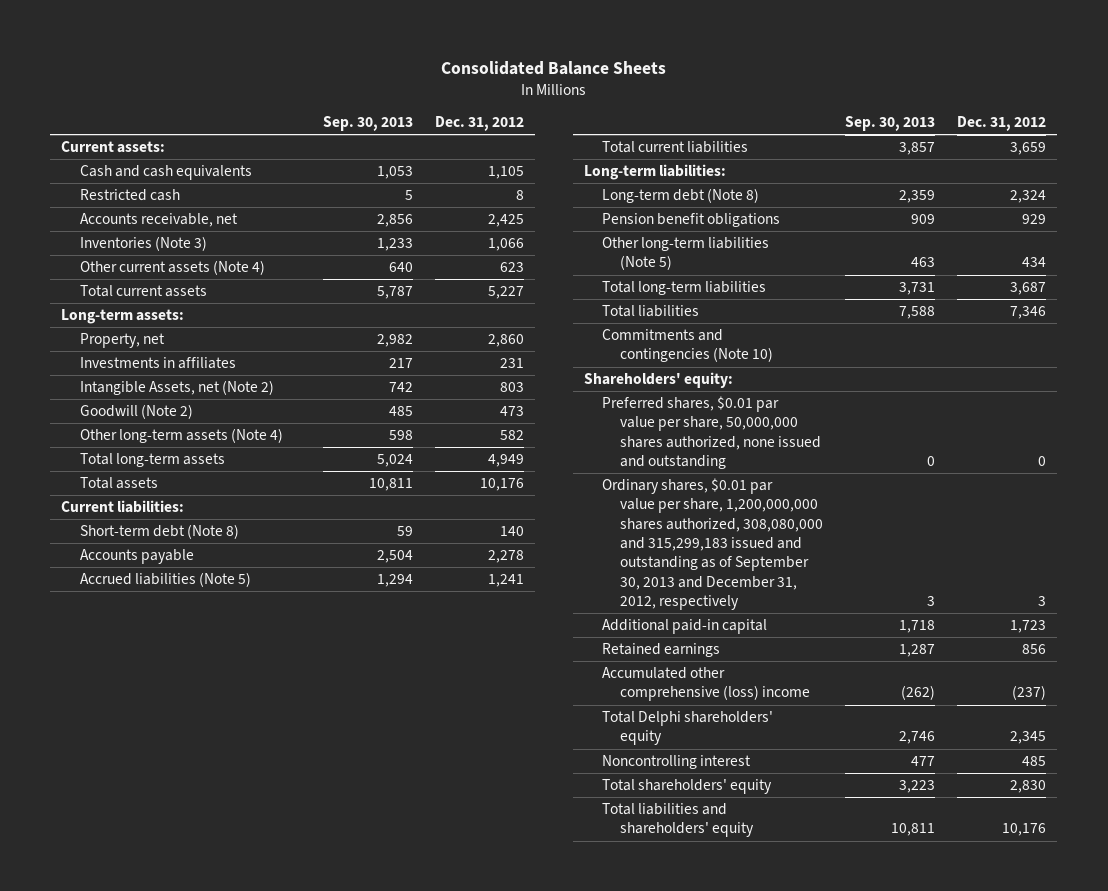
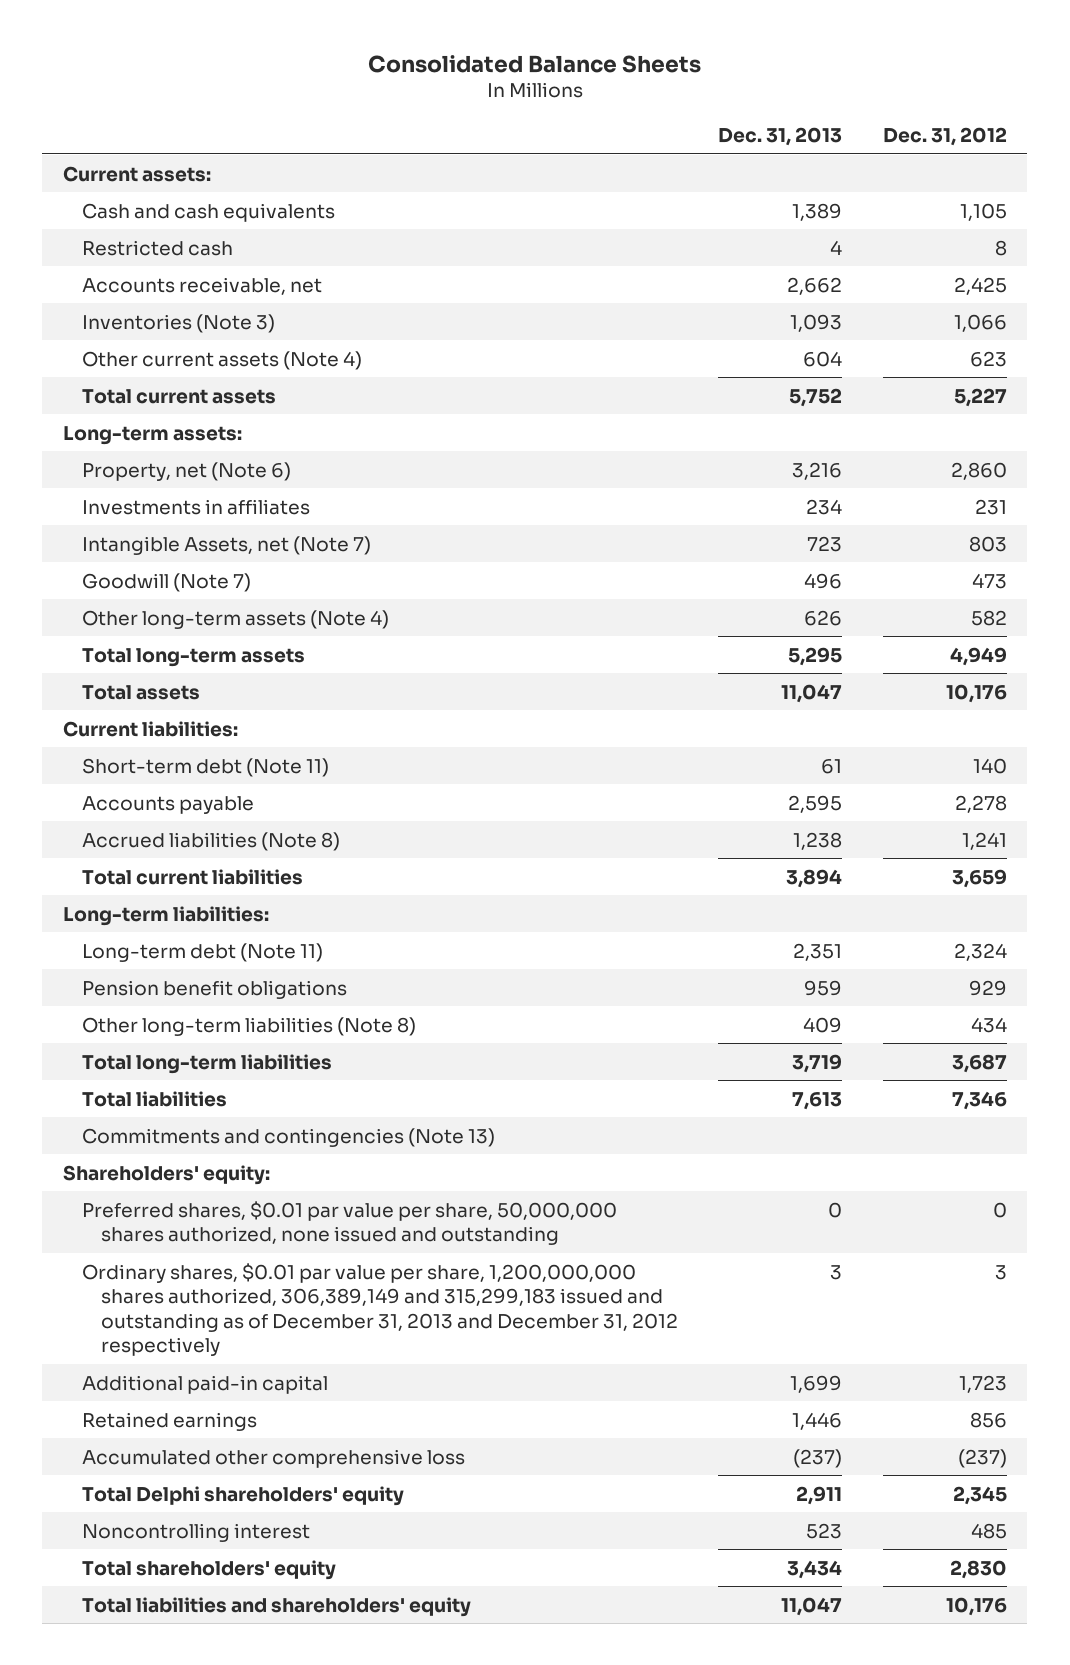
[322,116,413,132] Sep. 30, 2013 -> none
none -> [718,127,843,147] Dec. 31, 2013
[79,333,165,349] Property, net -> [81,461,291,481] Property, net (Note 6)
[79,380,274,396] Intangible Assets, net (Note 2) -> [81,535,371,555] Intangible Assets, net (Note 7)
[79,404,193,420] Goodwill (Note 2) -> [81,572,251,592] Goodwill (Note 7)
[79,524,239,540] Short-term debt (Note 8) -> [81,757,329,777] Short-term debt (Note 11)
[79,572,251,588] Accrued liabilities (Note 5) -> [81,831,340,851] Accrued liabilities (Note 8)
[602,188,760,204] Long-term debt (Note 8) -> [81,942,323,962] Long-term debt (Note 11)
[602,237,770,271] Other long-term liabilities (Note 5) -> [81,1016,416,1036] Other long-term liabilities (Note 8)
[602,329,774,363] Commitments and contingencies (Note 10) -> [81,1127,495,1147] Commitments and contingencies (Note 13)
[602,478,824,611] Ordinary shares, $0.01 par value per share, 1,200,000,000 shares authorized, 308,080,000 and 315,299,183 issued and outstanding as of September 30, 2013 and December 31, 2012, respectively -> [81,1262,678,1357] Ordinary shares, $0.01 par value per share, 1,200,000,000 shares authorized, 306,389,149 and 315,299,183 issued and outstanding as of December 31, 2013 and December 31, 2012 respectively
[602,667,811,702] Accumulated other comprehensive (loss) income -> [81,1448,465,1468] Accumulated other comprehensive loss

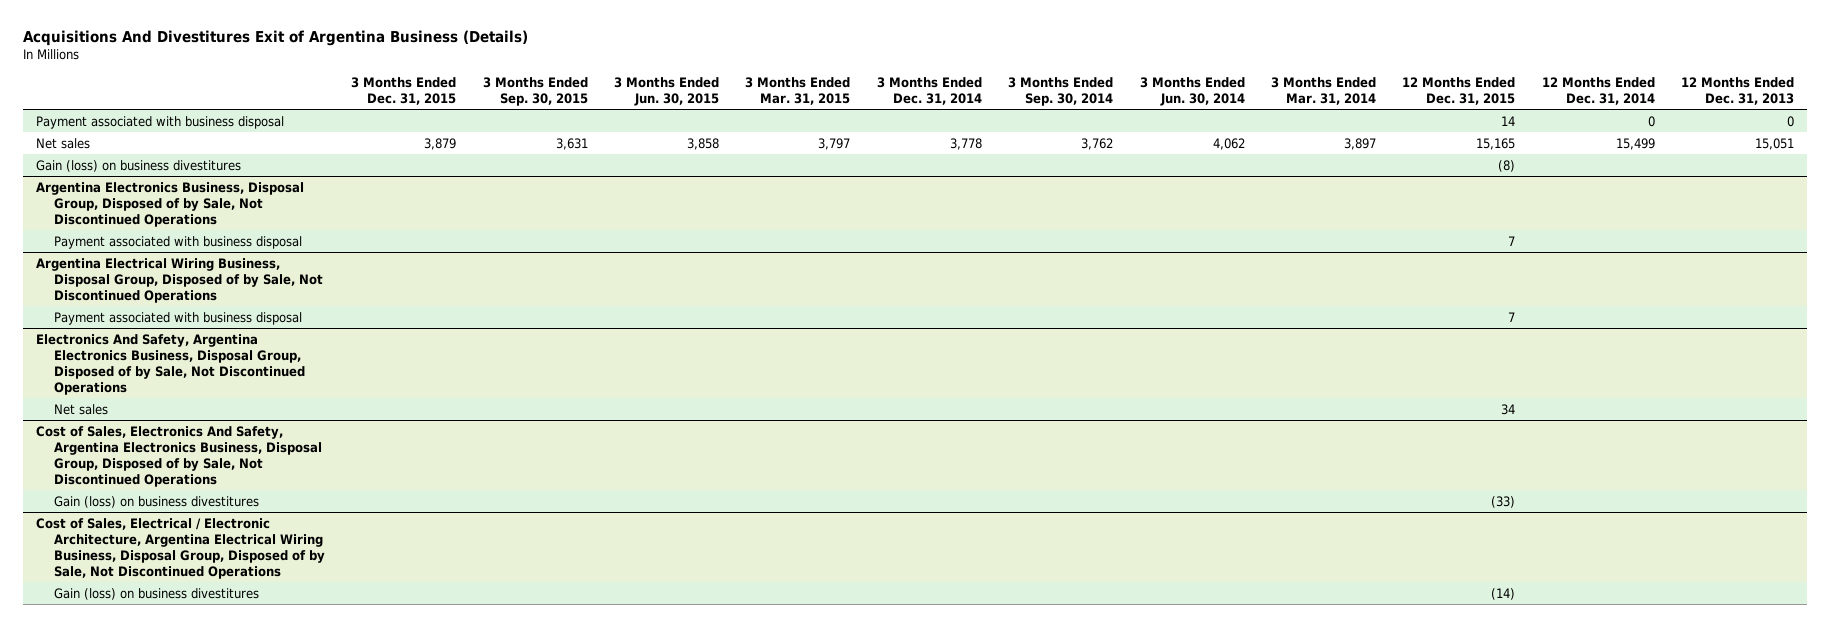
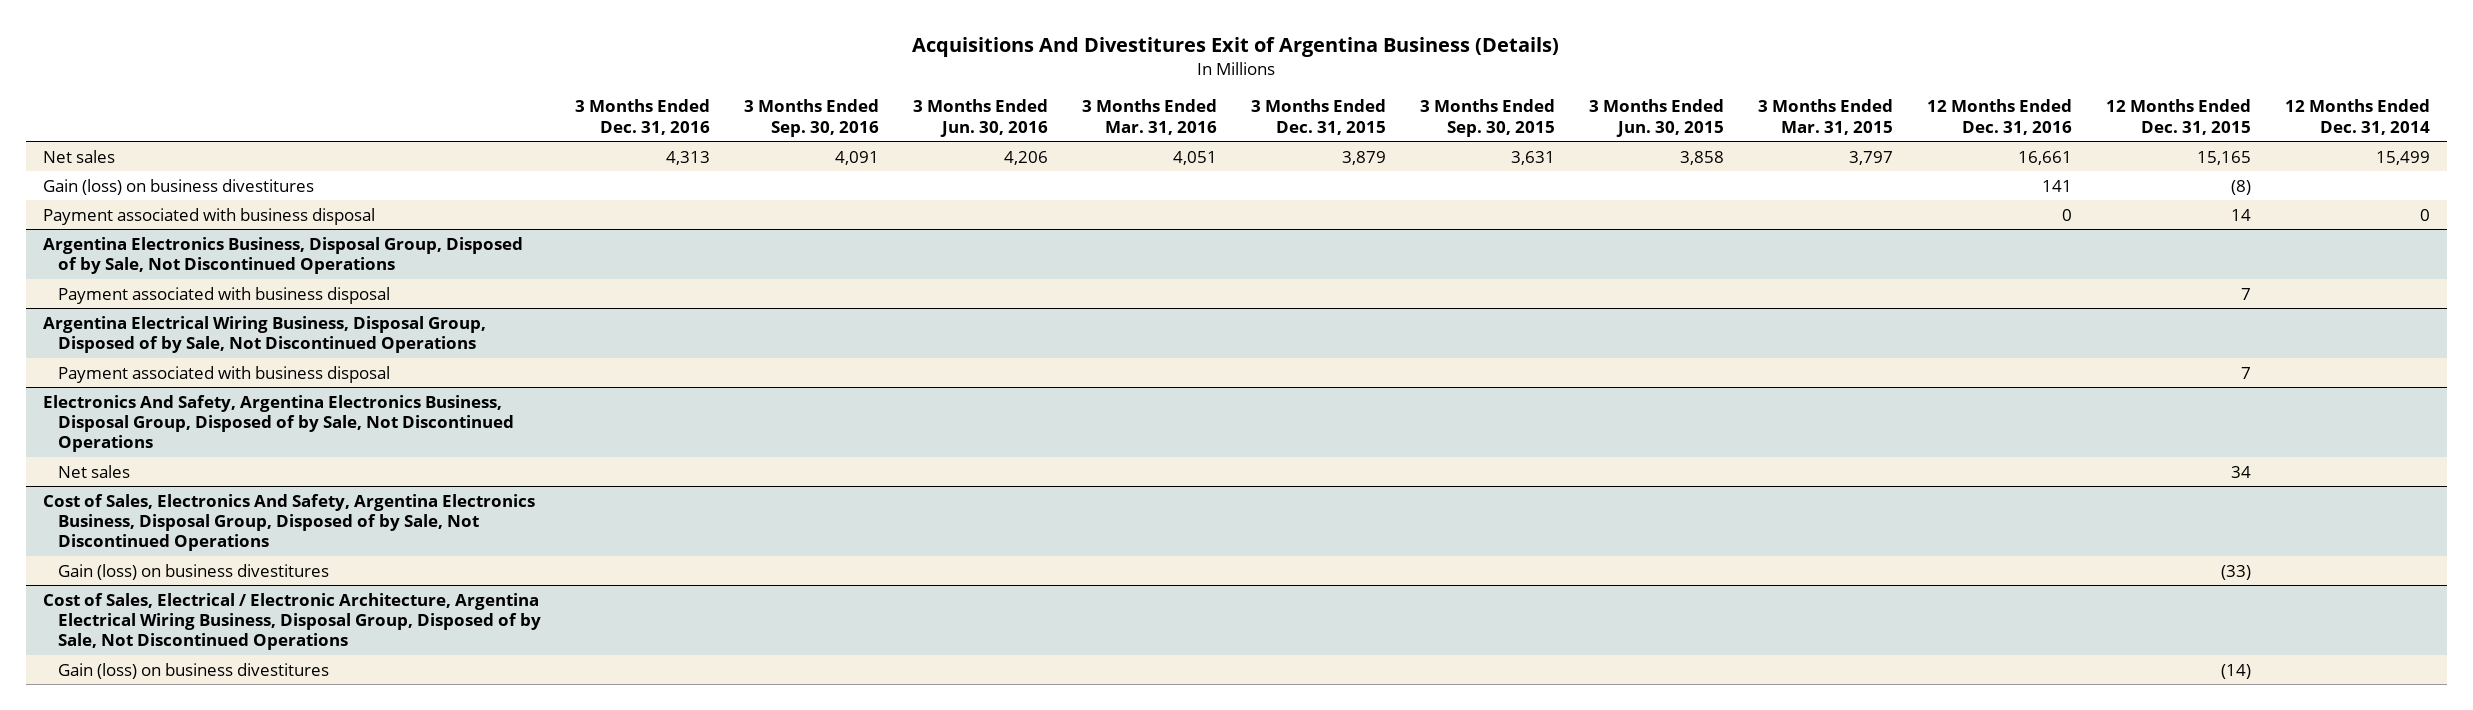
[876,76,982,105] 3 Months Ended Dec. 31, 2014 -> none
[1008,76,1114,106] 3 Months Ended Sep. 30, 2014 -> none
[1139,76,1245,106] 3 Months Ended Jun. 30, 2014 -> none
[1271,76,1377,105] 3 Months Ended Mar. 31, 2014 -> none
[1681,76,1795,105] 12 Months Ended Dec. 31, 2013 -> none
none -> [575,99,711,135] 3 Months Ended Dec. 31, 2016
none -> [744,99,880,137] 3 Months Ended Sep. 30, 2016
none -> [913,99,1049,137] 3 Months Ended Jun. 30, 2016
none -> [1082,99,1218,135] 3 Months Ended Mar. 31, 2016
none -> [1927,99,2073,135] 12 Months Ended Dec. 31, 2016
[35,115,284,129] Payment associated with business disposal -> [42,207,375,225] Payment associated with business disposal

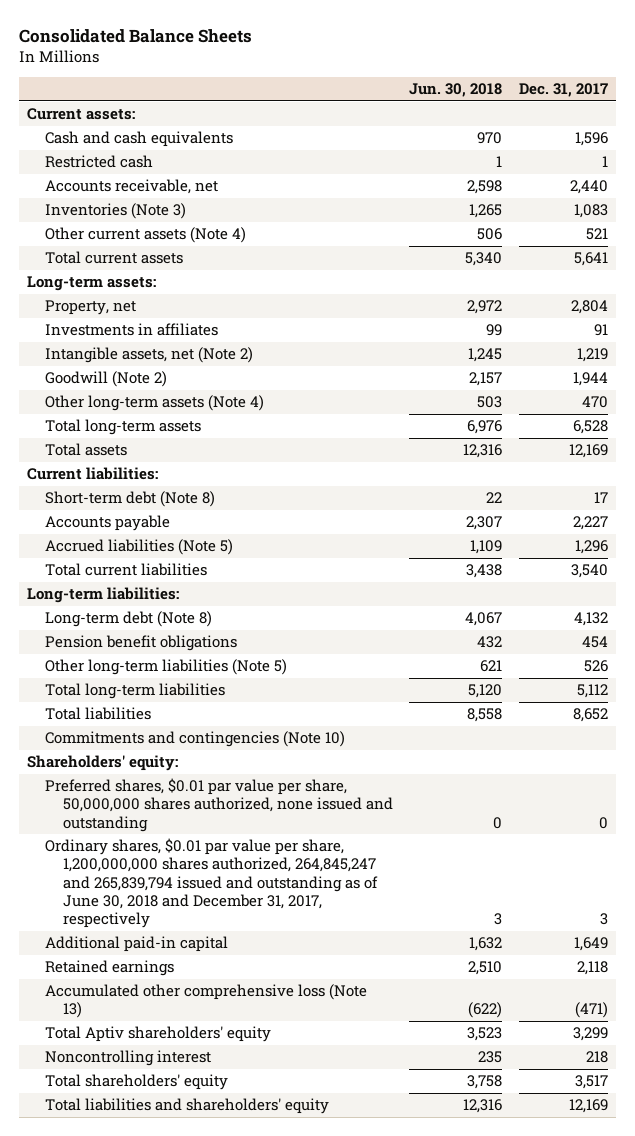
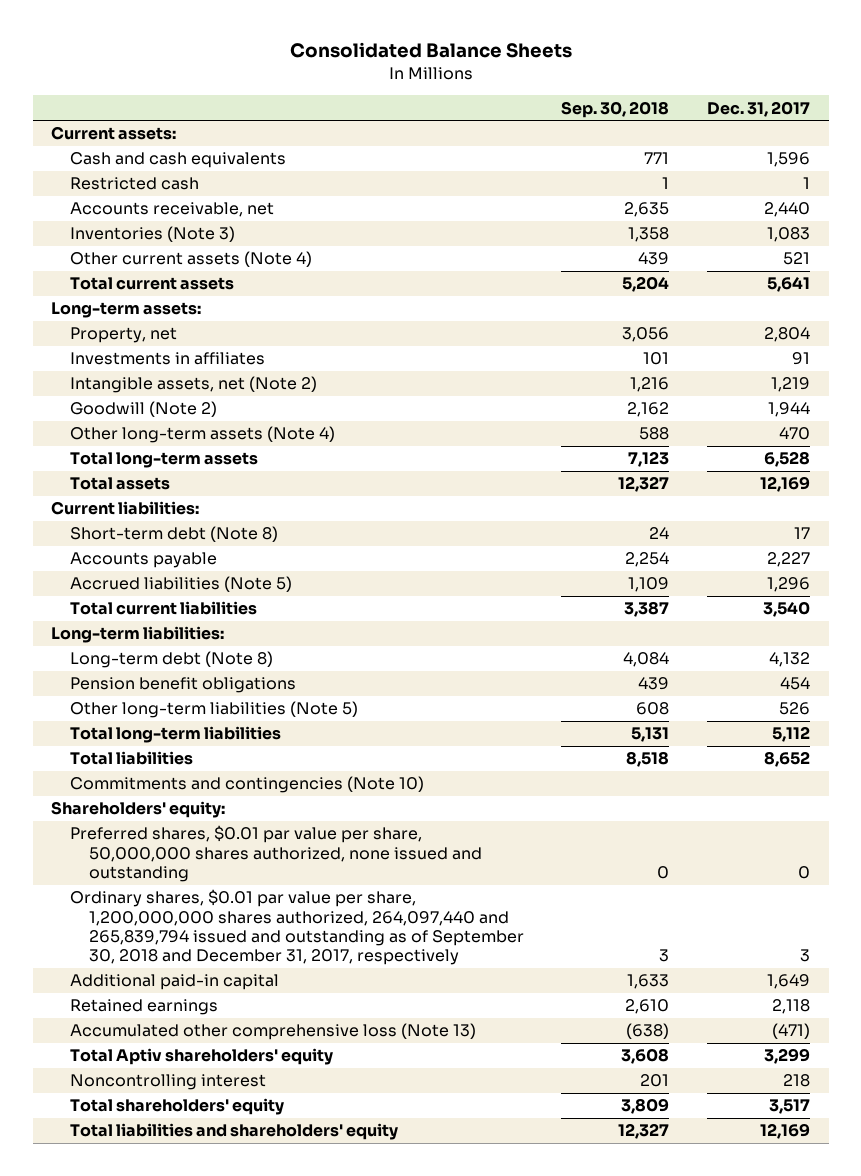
[409,83,503,98] Jun. 30, 2018 -> none
none -> [561,100,670,118] Sep. 30, 2018
[45,838,378,929] Ordinary shares, $0.01 par value per share, 1,200,000,000 shares authorized, 264,845,247 and 265,839,794 issued and outstanding as of June 30, 2018 and December 31, 2017, respectively -> [70,889,524,966] Ordinary shares, $0.01 par value per share, 1,200,000,000 shares authorized, 264,097,440 and 265,839,794 issued and outstanding as of September 30, 2018 and December 31, 2017, respectively

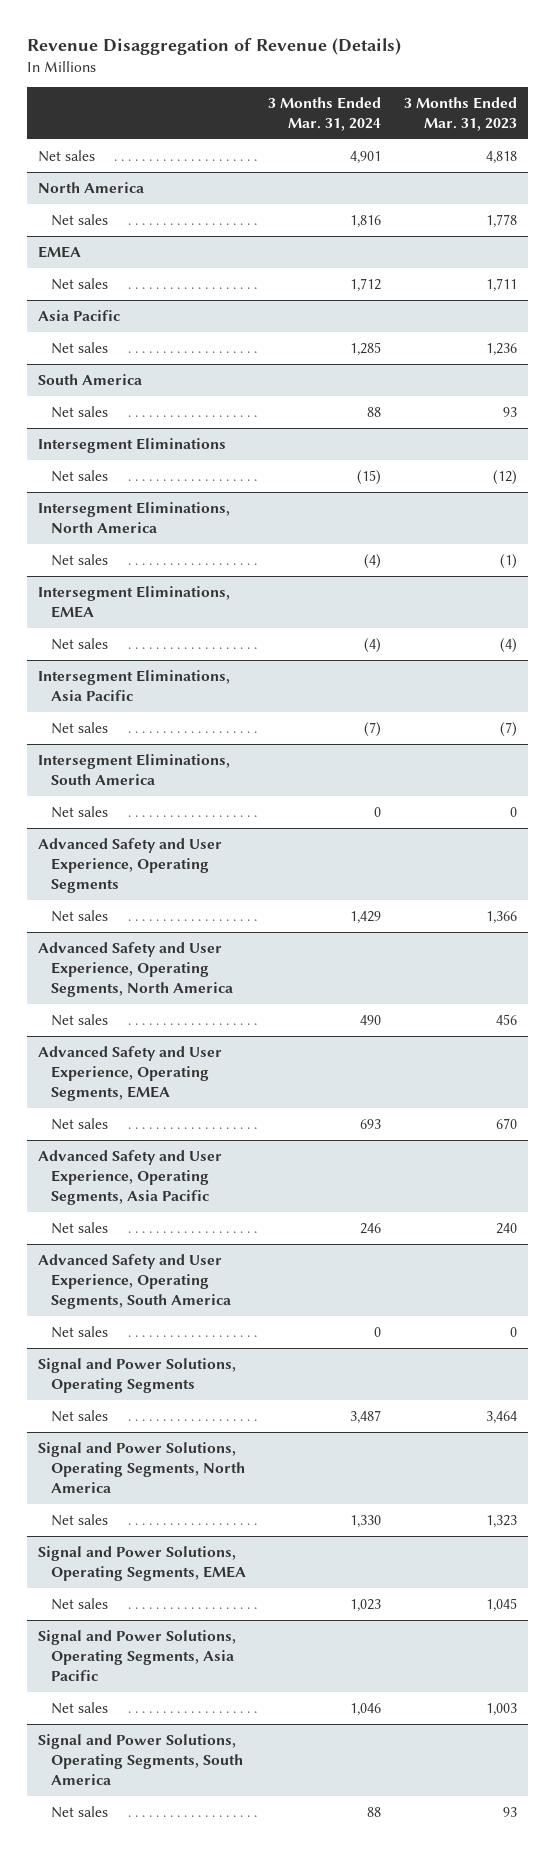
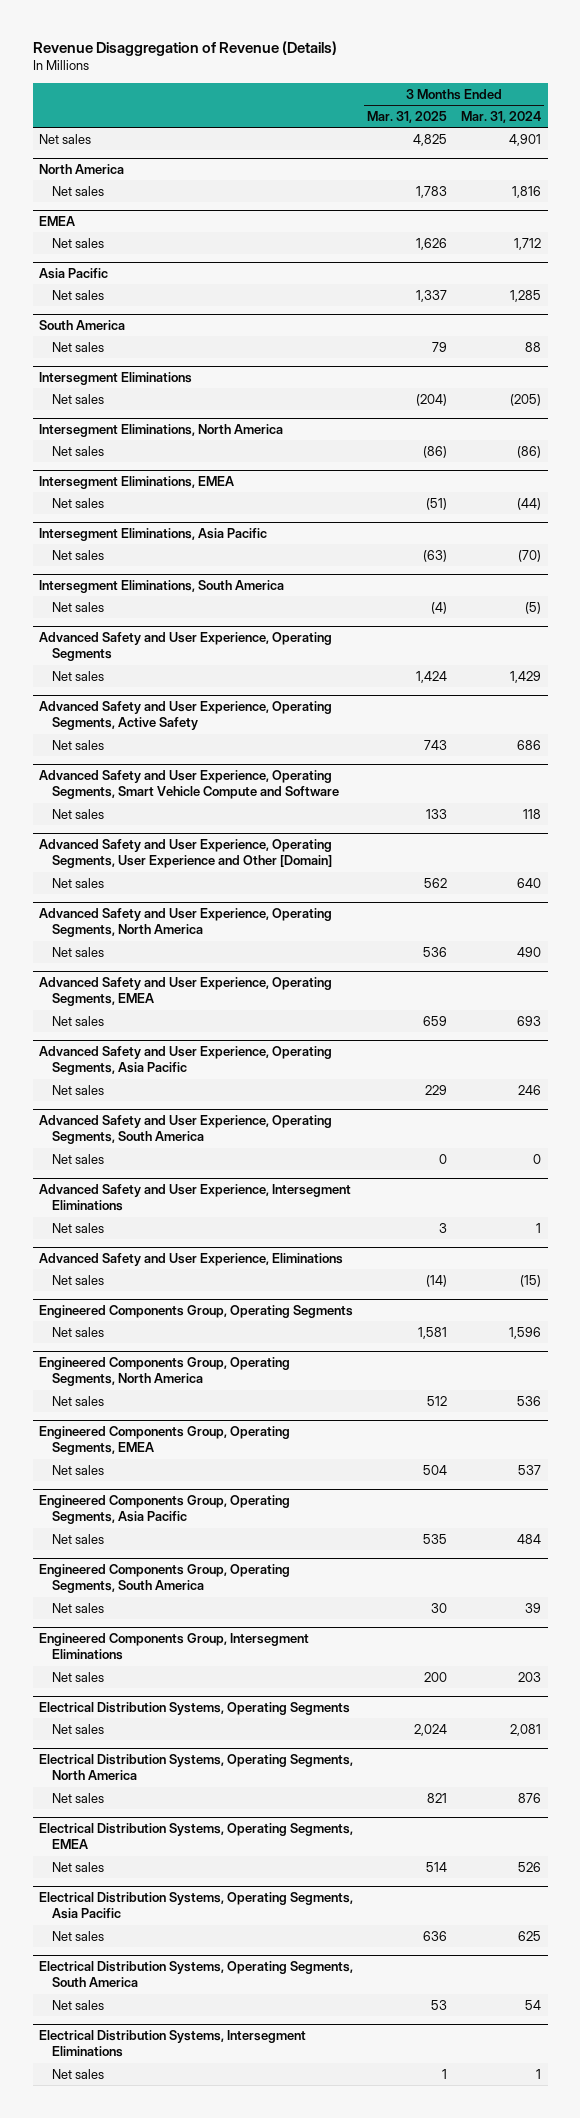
[403,97,517,131] 3 Months Ended Mar. 31, 2023 -> none
none -> [367,110,448,123] Mar. 31, 2025
[357,470,382,486] (15) -> [509,393,541,406] (205)
[364,554,382,570] (4) -> [516,445,541,458] (86)
[364,638,382,654] (4) -> [516,497,541,510] (44)
[364,722,382,738] (7) -> [517,549,541,562] (70)
[374,807,382,818] 0 -> [524,601,541,614] (5)
none -> [39,701,333,731] Advanced Safety and User Experience, Operating Segments, Active Safety
none -> [52,739,105,750] Net sales
none -> [39,770,340,800] Advanced Safety and User Experience, Operating Segments, Smart Vehicle Compute and Software
none -> [52,808,105,819] Net sales
none -> [39,839,333,869] Advanced Safety and User Experience, Operating Segments, User Experience and Other [Domain]
none -> [52,877,105,888] Net sales
[37,1358,236,1393] Signal and Power Solutions, Operating Segments -> none
[37,1442,246,1493] Signal and Power Solutions, Operating Segments, North America -> none
[37,1546,247,1581] Signal and Power Solutions, Operating Segments, EMEA -> none
[37,1630,236,1681] Signal and Power Solutions, Operating Segments, Asia Pacific -> none
[37,1734,244,1785] Signal and Power Solutions, Operating Segments, South America -> none
none -> [39,1184,352,1212] Advanced Safety and User Experience, Intersegment Eliminations
[350,1410,382,1425] 3,487 -> [535,1222,541,1233] 1
none -> [39,1253,344,1267] Advanced Safety and User Experience, Eliminations
[350,1515,382,1529] 1,330 -> [519,1274,541,1287] (15)
none -> [39,1305,354,1319] Engineered Components Group, Operating Segments
[350,1599,382,1613] 1,023 -> [508,1326,541,1339] 1,596
none -> [39,1357,291,1387] Engineered Components Group, Operating Segments, North America
[350,1703,382,1717] 1,046 -> [516,1395,541,1406] 536
none -> [39,1426,291,1456] Engineered Components Group, Operating Segments, EMEA
[367,1807,382,1818] 88 -> [517,1464,541,1475] 537
none -> [39,1495,291,1525] Engineered Components Group, Operating Segments, Asia Pacific
none -> [52,1533,105,1544] Net sales
none -> [39,1564,291,1594] Engineered Components Group, Operating Segments, South America
none -> [52,1602,105,1613] Net sales
none -> [39,1633,310,1661] Engineered Components Group, Intersegment Eliminations
none -> [52,1671,105,1682] Net sales
none -> [39,1702,351,1716] Electrical Distribution Systems, Operating Segments
none -> [52,1723,105,1734] Net sales
none -> [39,1754,354,1781] Electrical Distribution Systems, Operating Segments, North America
none -> [52,1792,105,1803] Net sales
none -> [39,1823,354,1850] Electrical Distribution Systems, Operating Segments, EMEA
none -> [52,1861,105,1872] Net sales
none -> [39,1892,354,1920] Electrical Distribution Systems, Operating Segments, Asia Pacific
none -> [52,1930,105,1941] Net sales
none -> [39,1961,354,1988] Electrical Distribution Systems, Operating Segments, South America
none -> [52,1999,105,2010] Net sales
none -> [39,2030,307,2058] Electrical Distribution Systems, Intersegment Eliminations
none -> [52,2068,105,2079] Net sales

